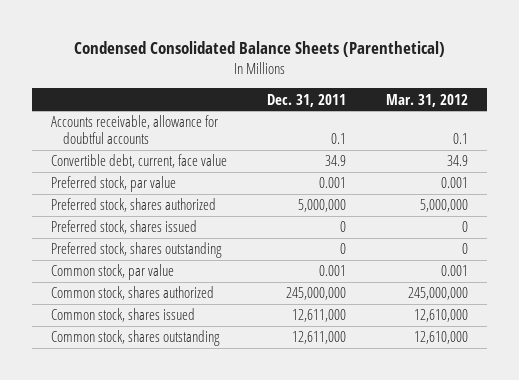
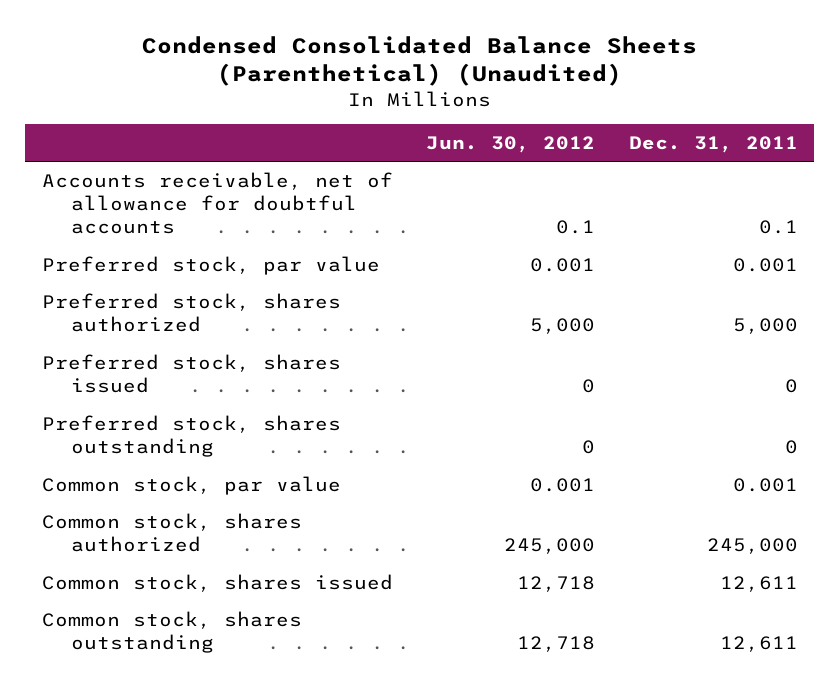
[73,41,445,58] Condensed Consolidated Balance Sheets (Parenthetical) -> [141,36,697,87] Condensed Consolidated Balance Sheets (Parenthetical) (Unaudited)
[385,93,468,107] Mar. 31, 2012 -> none
none -> [426,135,596,153] Jun. 30, 2012
[51,154,228,169] Convertible debt, current, face value -> none
[51,115,219,145] Accounts receivable, allowance for doubtful accounts -> [42,171,394,235] Accounts receivable, net of allowance for doubtful accounts
[298,199,347,213] 5,000,000 -> [732,318,798,335] 5,000
[286,287,347,301] 245,000,000 -> [706,538,798,555] 245,000
[292,309,347,323] 12,611,000 -> [719,575,798,592] 12,611
[292,331,347,345] 12,611,000 -> [719,636,798,653] 12,611

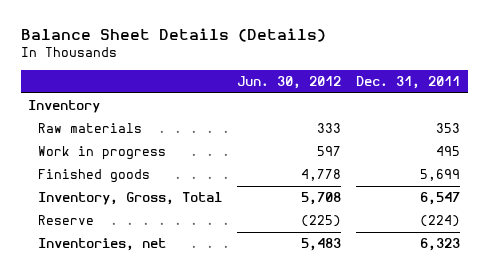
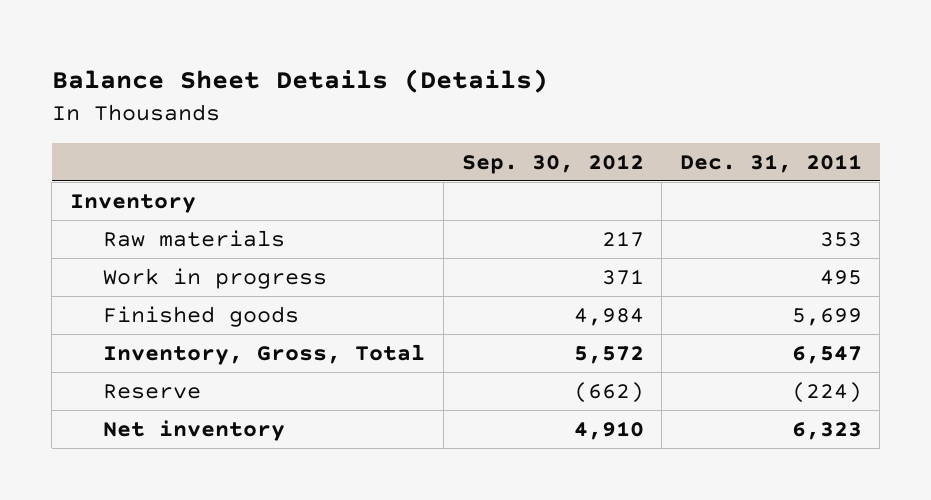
[237,76,342,90] Jun. 30, 2012 -> none
none -> [461,153,644,174] Sep. 30, 2012
[38,238,167,252] Inventories, net -> [103,419,286,441] Net inventory

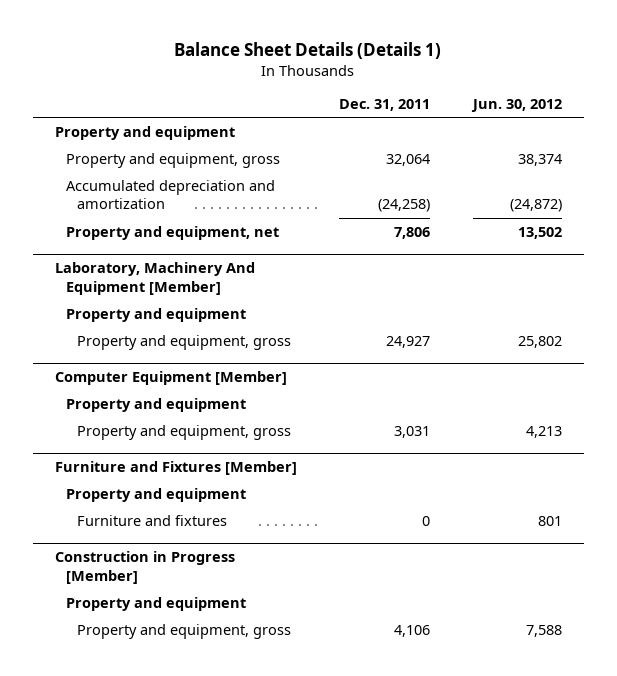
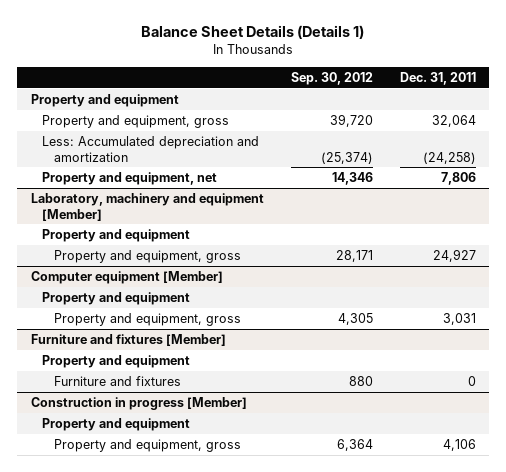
[471,99,563,113] Jun. 30, 2012 -> none
none -> [290,71,373,85] Sep. 30, 2012
[65,179,275,210] Accumulated depreciation and amortization -> [42,136,260,162] Less: Accumulated depreciation and amortization
[54,262,255,295] Laboratory, Machinery And Equipment [Member] -> [30,193,264,221] Laboratory, machinery and equipment [Member]
[54,371,287,386] Computer Equipment [Member] -> [30,271,223,285] Computer equipment [Member]
[54,461,297,476] Furniture and Fixtures [Member] -> [30,334,226,347] Furniture and fixtures [Member]
[54,551,235,584] Construction in Progress [Member] -> [30,397,247,411] Construction in progress [Member]

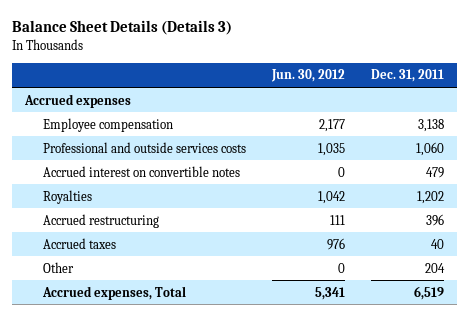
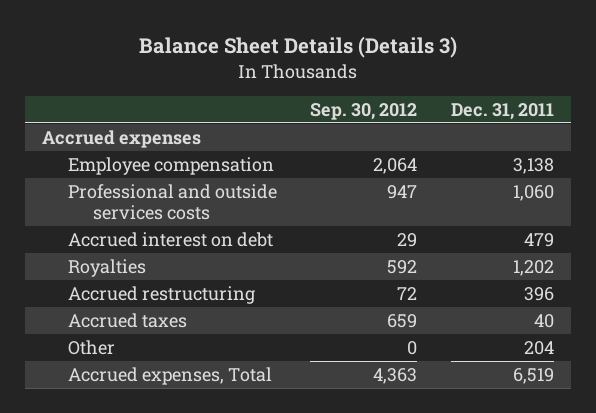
[270,69,345,83] Jun. 30, 2012 -> none
none -> [310,102,418,120] Sep. 30, 2012
[42,165,240,177] Accrued interest on convertible notes -> [67,231,273,247] Accrued interest on debt

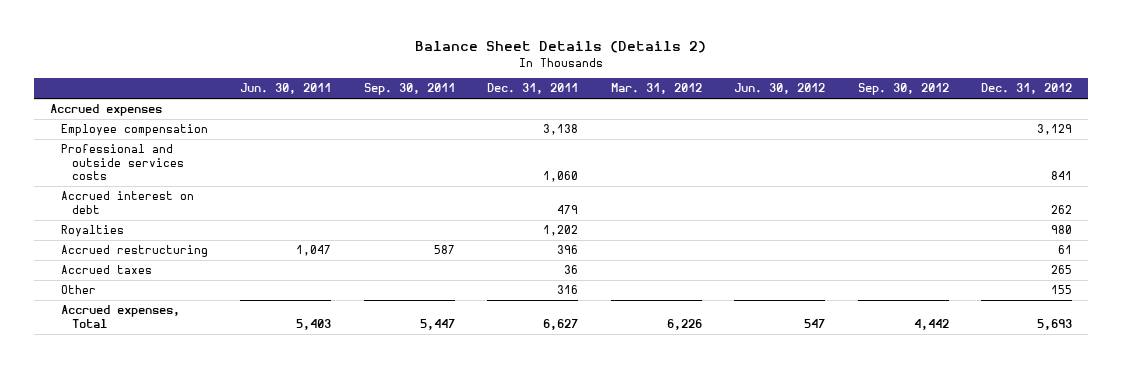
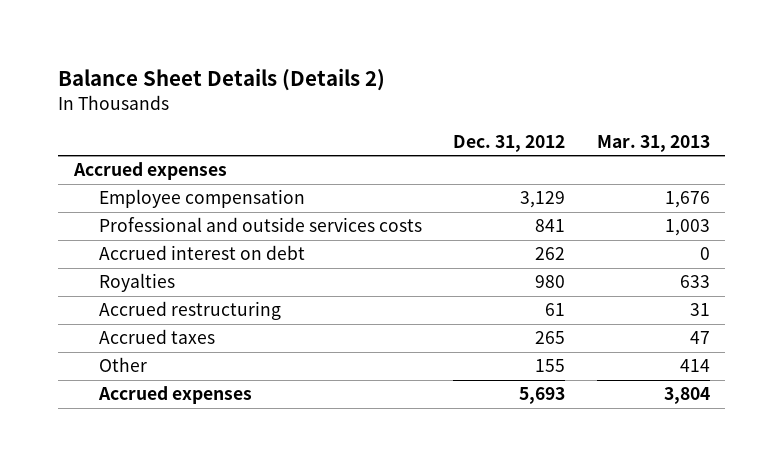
[240,83,332,95] Jun. 30, 2011 -> none
[363,83,455,96] Sep. 30, 2011 -> none
[487,83,579,95] Dec. 31, 2011 -> none
[610,83,702,95] Mar. 31, 2012 -> none
[734,83,826,95] Jun. 30, 2012 -> none
[857,83,949,96] Sep. 30, 2012 -> none
none -> [596,134,710,152] Mar. 31, 2013
[61,305,181,328] Accrued expenses, Total -> [98,386,253,405] Accrued expenses

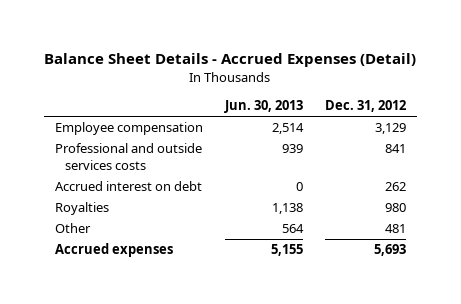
[58,67,386,91] Balance Sheet Details (Details 2) -> [44,53,417,68] Balance Sheet Details - Accrued Expenses (Detail)
[596,134,710,152] Mar. 31, 2013 -> none
none -> [223,100,303,114] Jun. 30, 2013
[72,162,227,181] Accrued expenses -> none
[99,301,282,321] Accrued restructuring -> none
[99,329,216,345] Accrued taxes -> none
[535,359,566,373] 155 -> [384,224,406,234] 481

